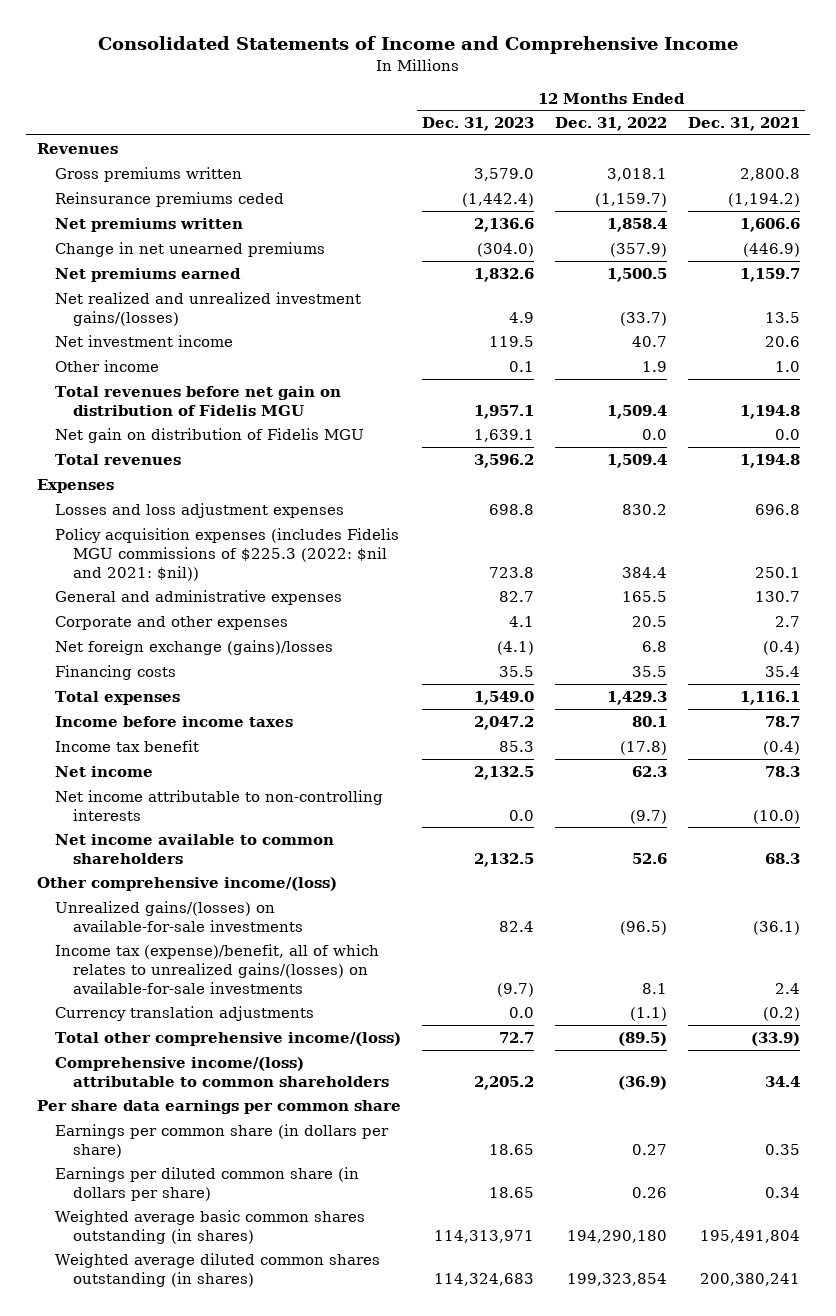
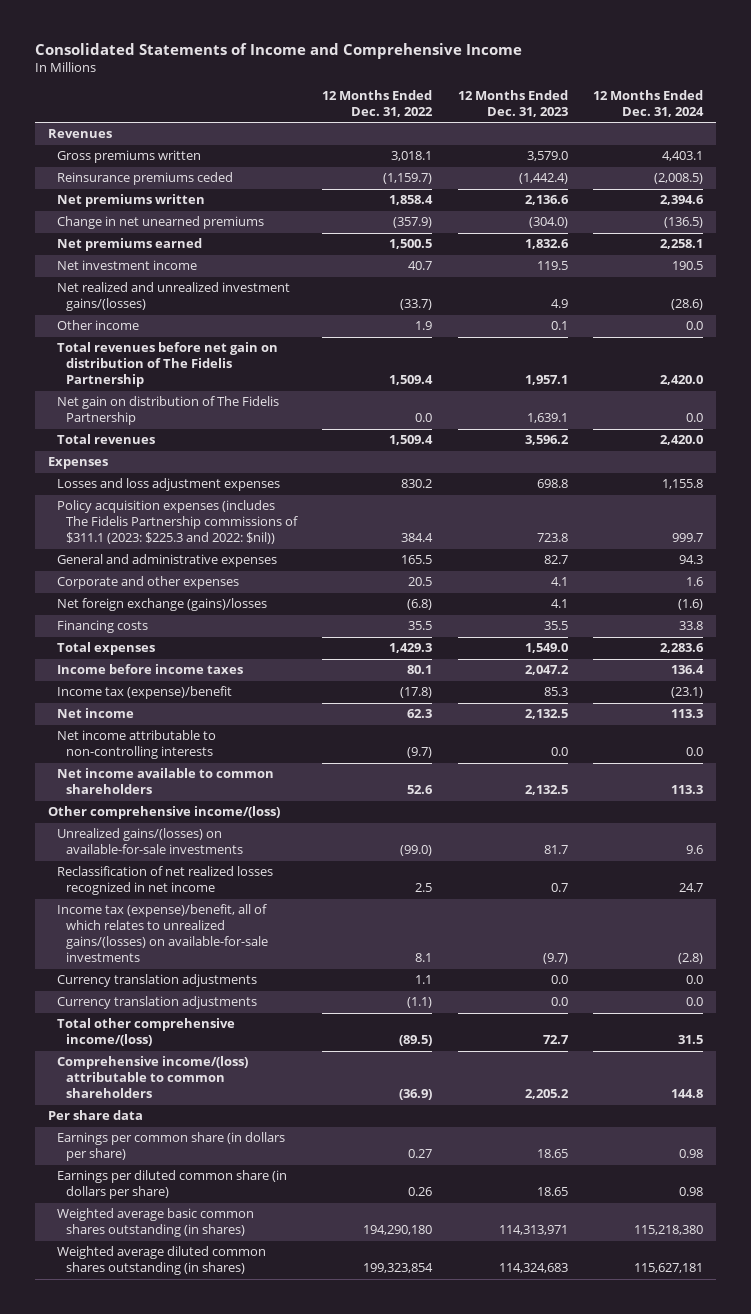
[687,117,800,132] Dec. 31, 2021 -> none
none -> [592,89,704,117] 12 Months Ended Dec. 31, 2024
[55,291,362,326] Net realized and unrealized investment gains/(losses) -> [56,282,290,312] Net realized and unrealized investment gains/(losses)
[55,385,342,416] Total revenues before net gain on distribution of Fidelis MGU -> [56,342,278,388] Total revenues before net gain on distribution of The Fidelis Partnership
[55,427,365,443] Net gain on distribution of Fidelis MGU -> [56,396,279,426] Net gain on distribution of The Fidelis Partnership
[55,527,400,581] Policy acquisition expenses (includes Fidelis MGU commissions of $225.3 (2022: $nil and 2021: $nil)) -> [56,500,298,545] Policy acquisition expenses (includes The Fidelis Partnership commissions of $311.1 (2023: $225.3 and 2022: $nil))
[496,640,534,655] (4.1) -> [550,599,568,609] 4.1
[641,640,667,652] 6.8 -> [407,599,433,611] (6.8)
[55,739,200,752] Income tax benefit -> [56,686,232,700] Income tax (expense)/benefit
[498,920,534,932] 82.4 -> [543,845,568,855] 81.7
[619,920,667,935] (96.5) -> [400,845,433,857] (99.0)
none -> [56,866,273,896] Reclassification of net realized losses recognized in net income
none -> [56,974,257,988] Currency translation adjustments
[36,1099,401,1114] Per share data earnings per common share -> [47,1110,143,1121] Per share data

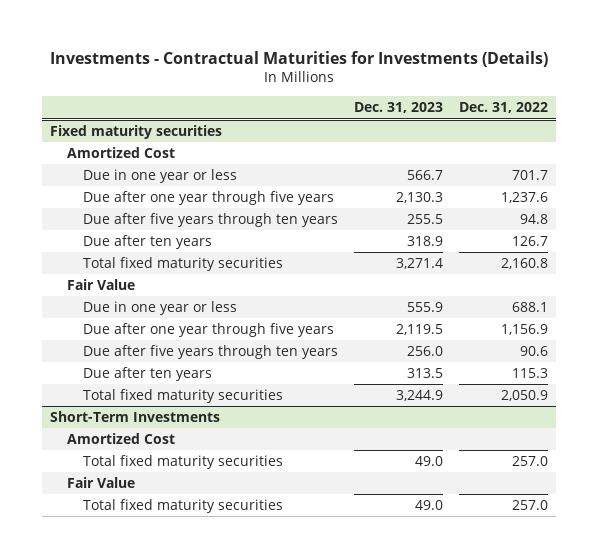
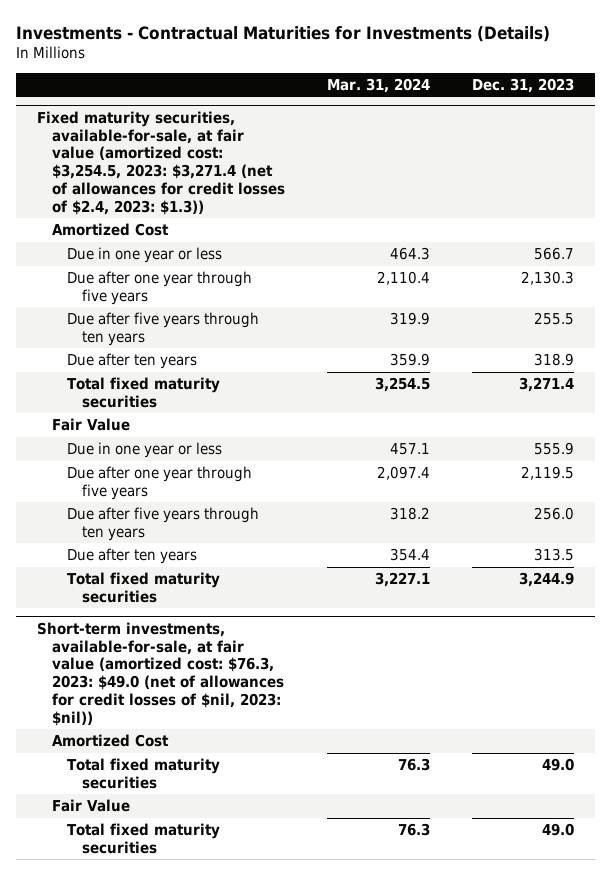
[459,102,549,114] Dec. 31, 2022 -> none
none -> [327,77,431,93] Mar. 31, 2024
[50,125,223,140] Fixed maturity securities -> [37,110,286,215] Fixed maturity securities, available-for-sale, at fair value (amortized cost: $3,254.5, 2023: $3,271.4 (net of allowances for credit losses of $2.4, 2023: $1.3))
[50,411,221,423] Short-Term Investments -> [37,621,285,726] Short-term investments, available-for-sale, at fair value (amortized cost: $76.3, 2023: $49.0 (net of allowances for credit losses of $nil, 2023: $nil))

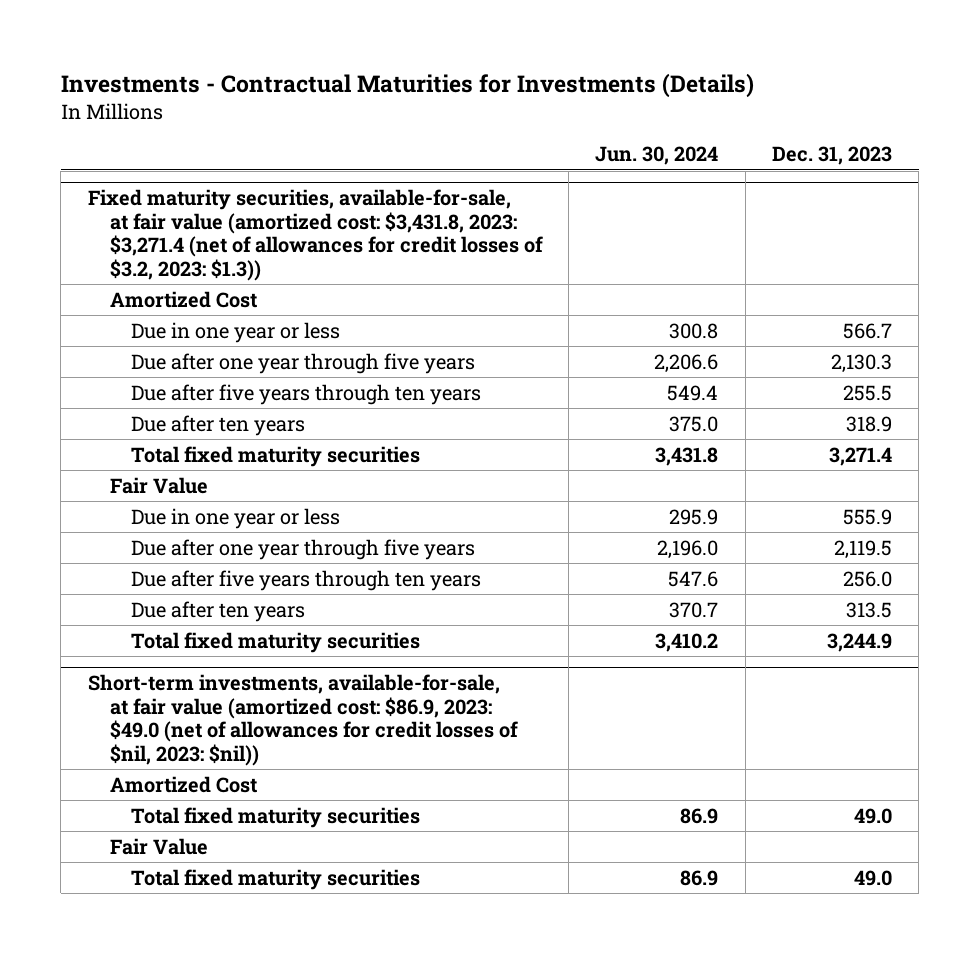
[327,77,431,93] Mar. 31, 2024 -> none
none -> [595,146,719,166] Jun. 30, 2024
[37,110,286,215] Fixed maturity securities, available-for-sale, at fair value (amortized cost: $3,254.5, 2023: $3,271.4 (net of allowances for credit losses of $2.4, 2023: $1.3)) -> [87,189,543,281] Fixed maturity securities, available-for-sale, at fair value (amortized cost: $3,431.8, 2023: $3,271.4 (net of allowances for credit losses of $3.2, 2023: $1.3))
[37,621,285,726] Short-term investments, available-for-sale, at fair value (amortized cost: $76.3, 2023: $49.0 (net of allowances for credit losses of $nil, 2023: $nil)) -> [87,674,518,766] Short-term investments, available-for-sale, at fair value (amortized cost: $86.9, 2023: $49.0 (net of allowances for credit losses of $nil, 2023: $nil))

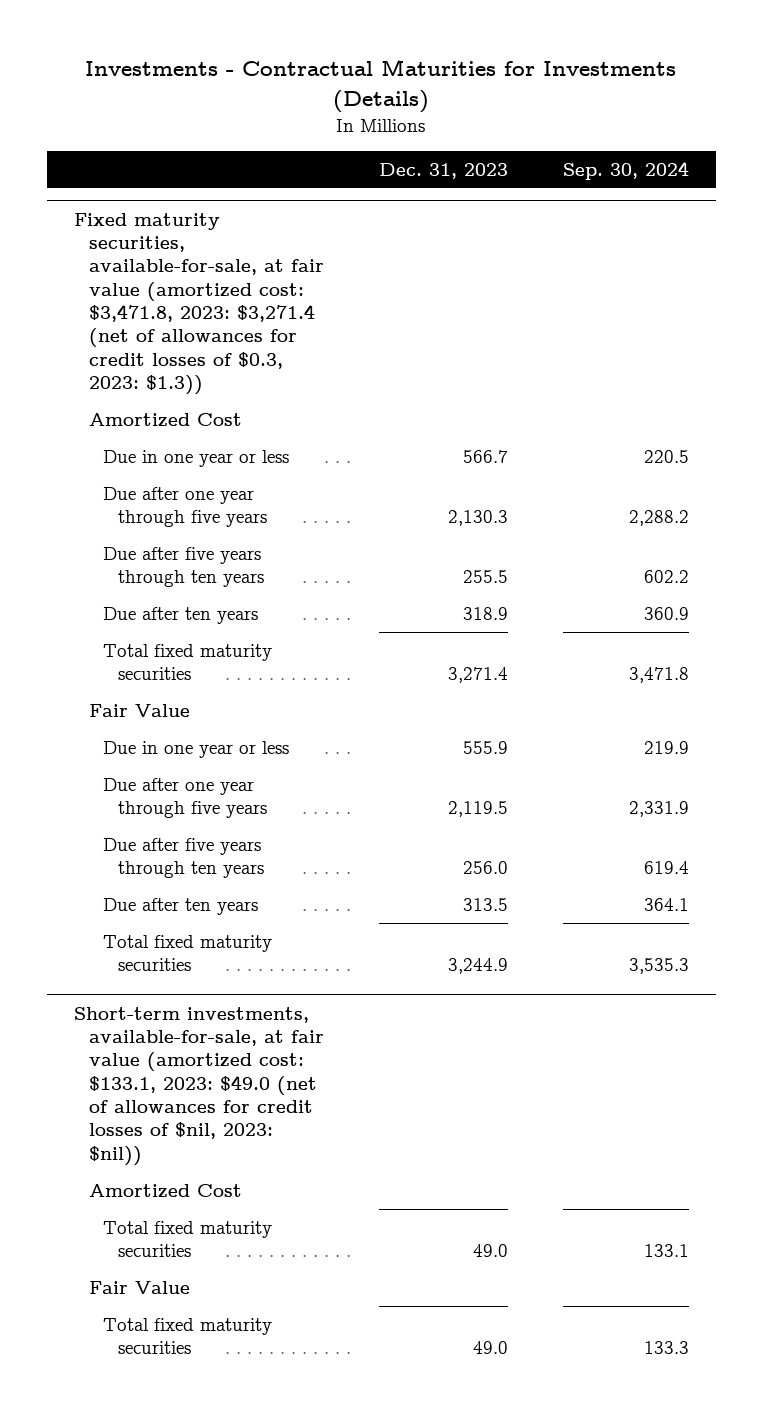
[595,146,719,166] Jun. 30, 2024 -> none
none -> [562,160,689,180] Sep. 30, 2024
[87,189,543,281] Fixed maturity securities, available-for-sale, at fair value (amortized cost: $3,431.8, 2023: $3,271.4 (net of allowances for credit losses of $3.2, 2023: $1.3)) -> [74,212,324,396] Fixed maturity securities, available-for-sale, at fair value (amortized cost: $3,471.8, 2023: $3,271.4 (net of allowances for credit losses of $0.3, 2023: $1.3))
[87,674,518,766] Short-term investments, available-for-sale, at fair value (amortized cost: $86.9, 2023: $49.0 (net of allowances for credit losses of $nil, 2023: $nil)) -> [74,1006,324,1166] Short-term investments, available-for-sale, at fair value (amortized cost: $133.1, 2023: $49.0 (net of allowances for credit losses of $nil, 2023: $nil))

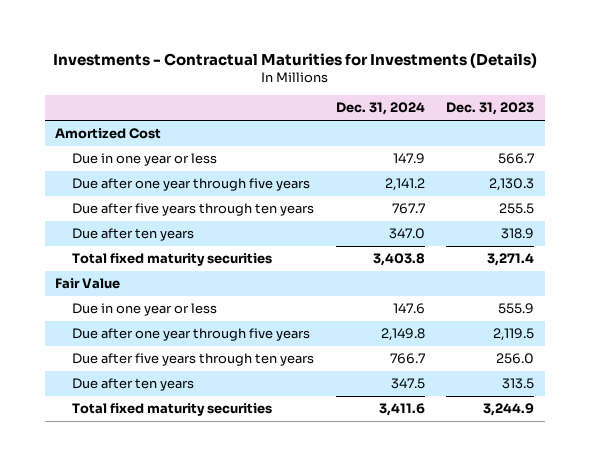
[562,160,689,180] Sep. 30, 2024 -> none
none -> [335,102,425,116] Dec. 31, 2024
[74,212,324,396] Fixed maturity securities, available-for-sale, at fair value (amortized cost: $3,471.8, 2023: $3,271.4 (net of allowances for credit losses of $0.3, 2023: $1.3)) -> none
[74,1006,324,1166] Short-term investments, available-for-sale, at fair value (amortized cost: $133.1, 2023: $49.0 (net of allowances for credit losses of $nil, 2023: $nil)) -> none
[88,1183,242,1199] Amortized Cost -> none
[103,1220,273,1258] Total fixed maturity securities -> none
[88,1280,190,1294] Fair Value -> none
[103,1317,273,1355] Total fixed maturity securities -> none

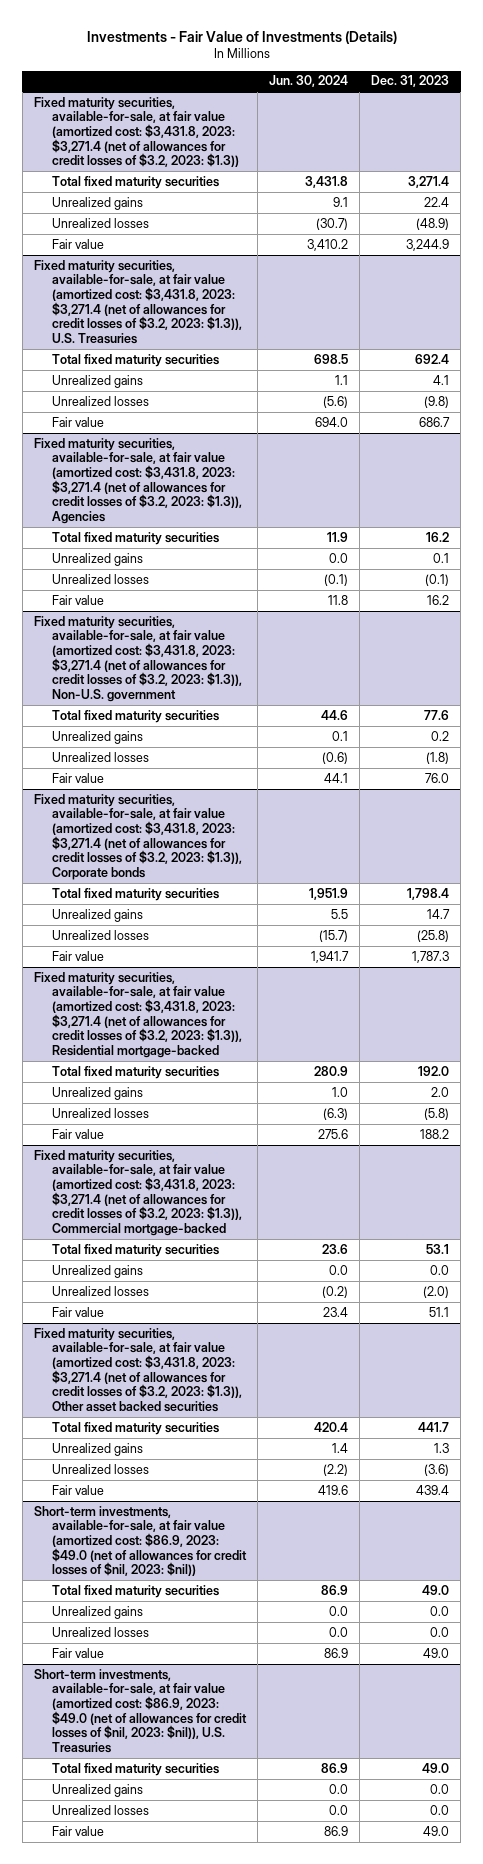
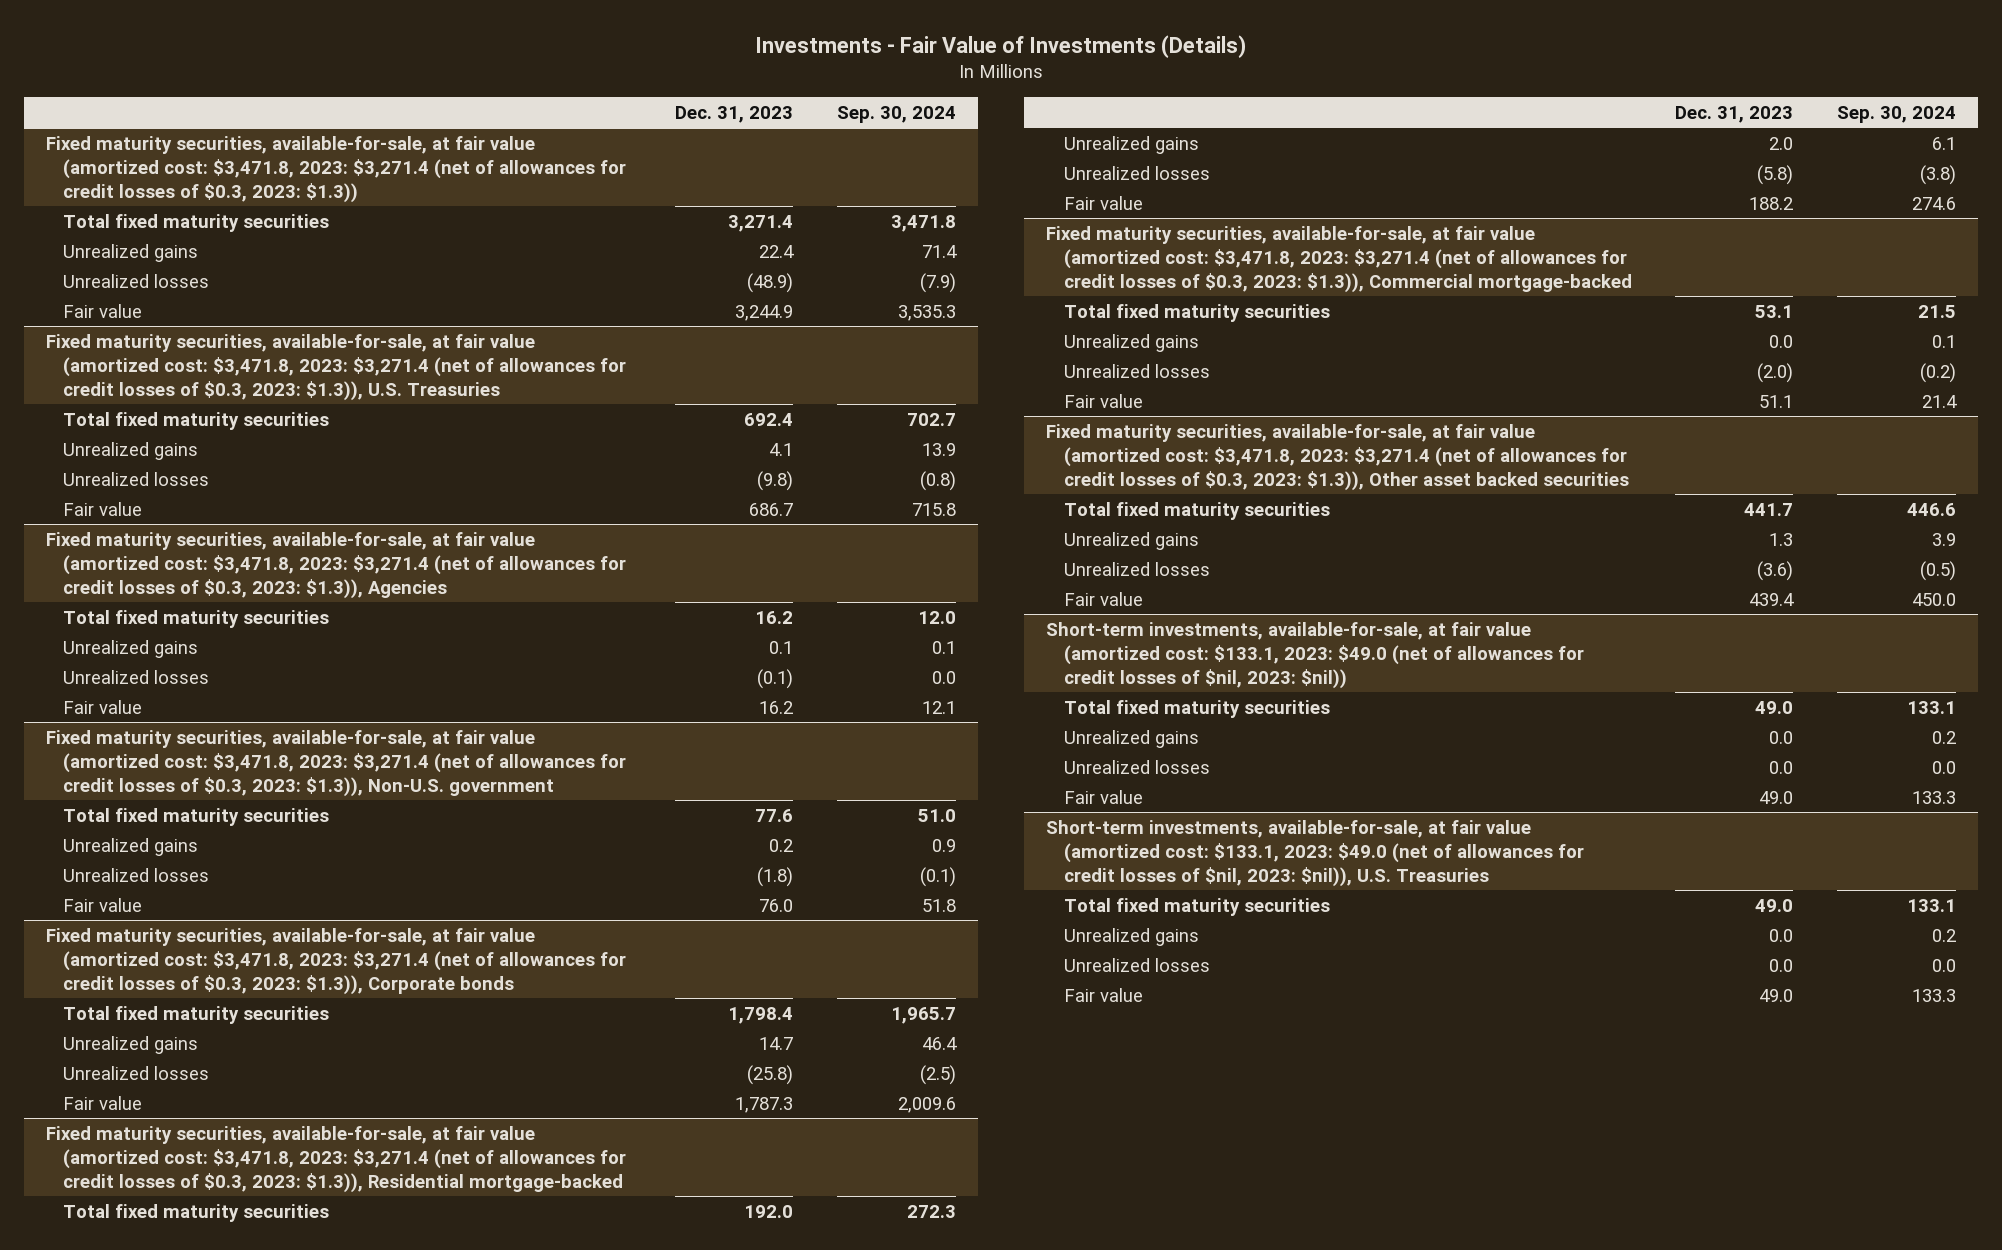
[269,75,349,88] Jun. 30, 2024 -> none
none -> [836,105,956,123] Sep. 30, 2024
[34,96,239,168] Fixed maturity securities, available-for-sale, at fair value (amortized cost: $3,431.8, 2023: $3,271.4 (net of allowances for credit losses of $3.2, 2023: $1.3)) -> [46,135,627,203] Fixed maturity securities, available-for-sale, at fair value (amortized cost: $3,471.8, 2023: $3,271.4 (net of allowances for credit losses of $0.3, 2023: $1.3))
[34,259,242,345] Fixed maturity securities, available-for-sale, at fair value (amortized cost: $3,431.8, 2023: $3,271.4 (net of allowances for credit losses of $3.2, 2023: $1.3)), U.S. Treasuries -> [46,333,627,401] Fixed maturity securities, available-for-sale, at fair value (amortized cost: $3,471.8, 2023: $3,271.4 (net of allowances for credit losses of $0.3, 2023: $1.3)), U.S. Treasuries
[34,437,242,525] Fixed maturity securities, available-for-sale, at fair value (amortized cost: $3,431.8, 2023: $3,271.4 (net of allowances for credit losses of $3.2, 2023: $1.3)), Agencies -> [46,531,627,599] Fixed maturity securities, available-for-sale, at fair value (amortized cost: $3,471.8, 2023: $3,271.4 (net of allowances for credit losses of $0.3, 2023: $1.3)), Agencies
[34,615,242,703] Fixed maturity securities, available-for-sale, at fair value (amortized cost: $3,431.8, 2023: $3,271.4 (net of allowances for credit losses of $3.2, 2023: $1.3)), Non-U.S. government -> [46,729,627,797] Fixed maturity securities, available-for-sale, at fair value (amortized cost: $3,471.8, 2023: $3,271.4 (net of allowances for credit losses of $0.3, 2023: $1.3)), Non-U.S. government
[34,793,242,881] Fixed maturity securities, available-for-sale, at fair value (amortized cost: $3,431.8, 2023: $3,271.4 (net of allowances for credit losses of $3.2, 2023: $1.3)), Corporate bonds -> [46,927,627,995] Fixed maturity securities, available-for-sale, at fair value (amortized cost: $3,471.8, 2023: $3,271.4 (net of allowances for credit losses of $0.3, 2023: $1.3)), Corporate bonds
[34,971,242,1059] Fixed maturity securities, available-for-sale, at fair value (amortized cost: $3,431.8, 2023: $3,271.4 (net of allowances for credit losses of $3.2, 2023: $1.3)), Residential mortgage-backed -> [46,1125,627,1193] Fixed maturity securities, available-for-sale, at fair value (amortized cost: $3,471.8, 2023: $3,271.4 (net of allowances for credit losses of $0.3, 2023: $1.3)), Residential mortgage-backed
[34,1149,242,1237] Fixed maturity securities, available-for-sale, at fair value (amortized cost: $3,431.8, 2023: $3,271.4 (net of allowances for credit losses of $3.2, 2023: $1.3)), Commercial mortgage-backed -> [1046,225,1632,293] Fixed maturity securities, available-for-sale, at fair value (amortized cost: $3,471.8, 2023: $3,271.4 (net of allowances for credit losses of $0.3, 2023: $1.3)), Commercial mortgage-backed
[34,1327,242,1413] Fixed maturity securities, available-for-sale, at fair value (amortized cost: $3,431.8, 2023: $3,271.4 (net of allowances for credit losses of $3.2, 2023: $1.3)), Other asset backed securities -> [1046,423,1629,491] Fixed maturity securities, available-for-sale, at fair value (amortized cost: $3,471.8, 2023: $3,271.4 (net of allowances for credit losses of $0.3, 2023: $1.3)), Other asset backed securities
[34,1505,247,1577] Short-term investments, available-for-sale, at fair value (amortized cost: $86.9, 2023: $49.0 (net of allowances for credit losses of $nil, 2023: $nil)) -> [1046,621,1584,689] Short-term investments, available-for-sale, at fair value (amortized cost: $133.1, 2023: $49.0 (net of allowances for credit losses of $nil, 2023: $nil))
[34,1668,247,1754] Short-term investments, available-for-sale, at fair value (amortized cost: $86.9, 2023: $49.0 (net of allowances for credit losses of $nil, 2023: $nil)), U.S. Treasuries -> [1046,819,1584,887] Short-term investments, available-for-sale, at fair value (amortized cost: $133.1, 2023: $49.0 (net of allowances for credit losses of $nil, 2023: $nil)), U.S. Treasuries

